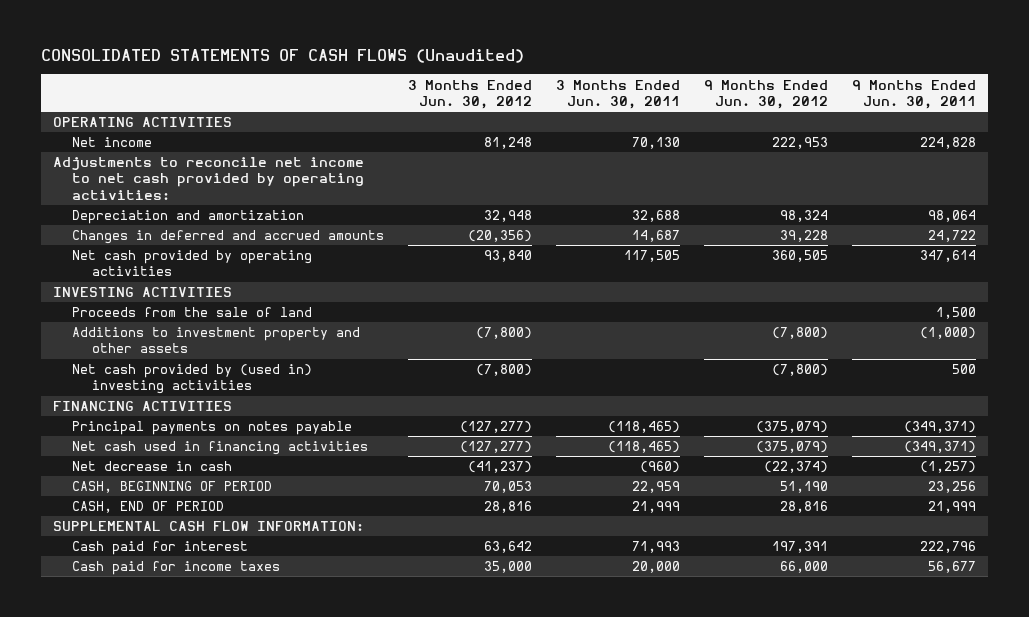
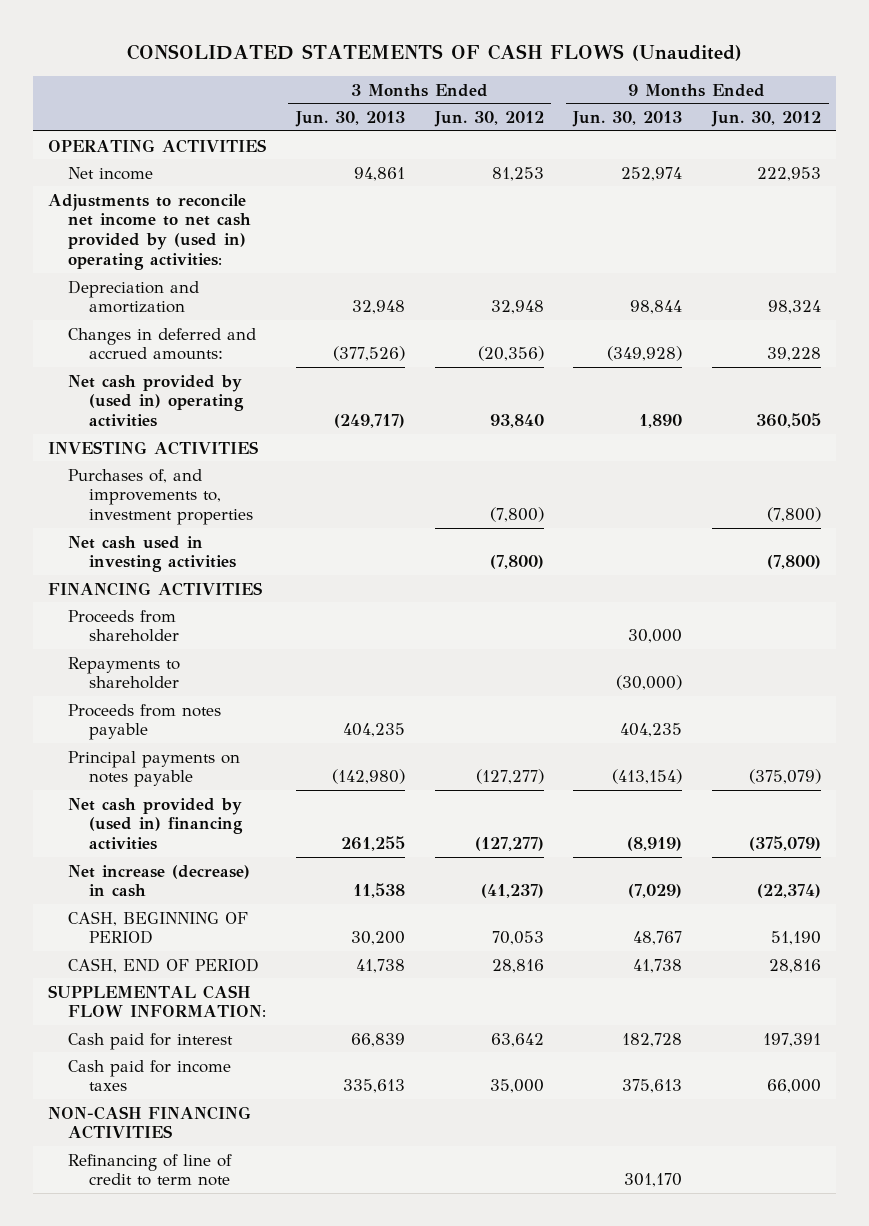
[556,79,681,109] 3 Months Ended Jun. 30, 2011 -> none
[851,79,976,109] 9 Months Ended Jun. 30, 2011 -> none
none -> [294,111,405,128] Jun. 30, 2013
none -> [572,111,683,128] Jun. 30, 2013
[484,137,533,150] 81,248 -> [491,166,544,181] 81,253
[53,157,365,200] Adjustments to reconcile net income to net cash provided by operating activities: -> [47,193,252,271] Adjustments to reconcile net income to net cash provided by (used in) operating activities:
[72,230,385,245] Changes in deferred and accrued amounts -> [68,327,257,361] Changes in deferred and accrued amounts:
[72,250,313,277] Net cash provided by operating activities -> [68,374,244,428] Net cash provided by (used in) operating activities
[72,307,313,318] Proceeds from the sale of land -> none
[72,327,361,354] Additions to investment property and other assets -> [68,468,253,526] Purchases of, and improvements to, investment properties
[72,364,313,395] Net cash provided by (used in) investing activities -> [68,535,236,573] Net cash used in investing activities
none -> [68,609,179,643] Proceeds from shareholder
none -> [68,656,181,690] Repayments to shareholder
none -> [68,703,222,741] Proceeds from notes payable
[72,441,369,456] Net cash used in financing activities -> [68,797,243,851] Net cash provided by (used in) financing activities
[72,461,233,472] Net decrease in cash -> [68,864,251,898] Net increase (decrease) in cash
none -> [47,1105,251,1140] NON-CASH FINANCING ACTIVITIES
none -> [68,1153,233,1187] Refinancing of line of credit to term note

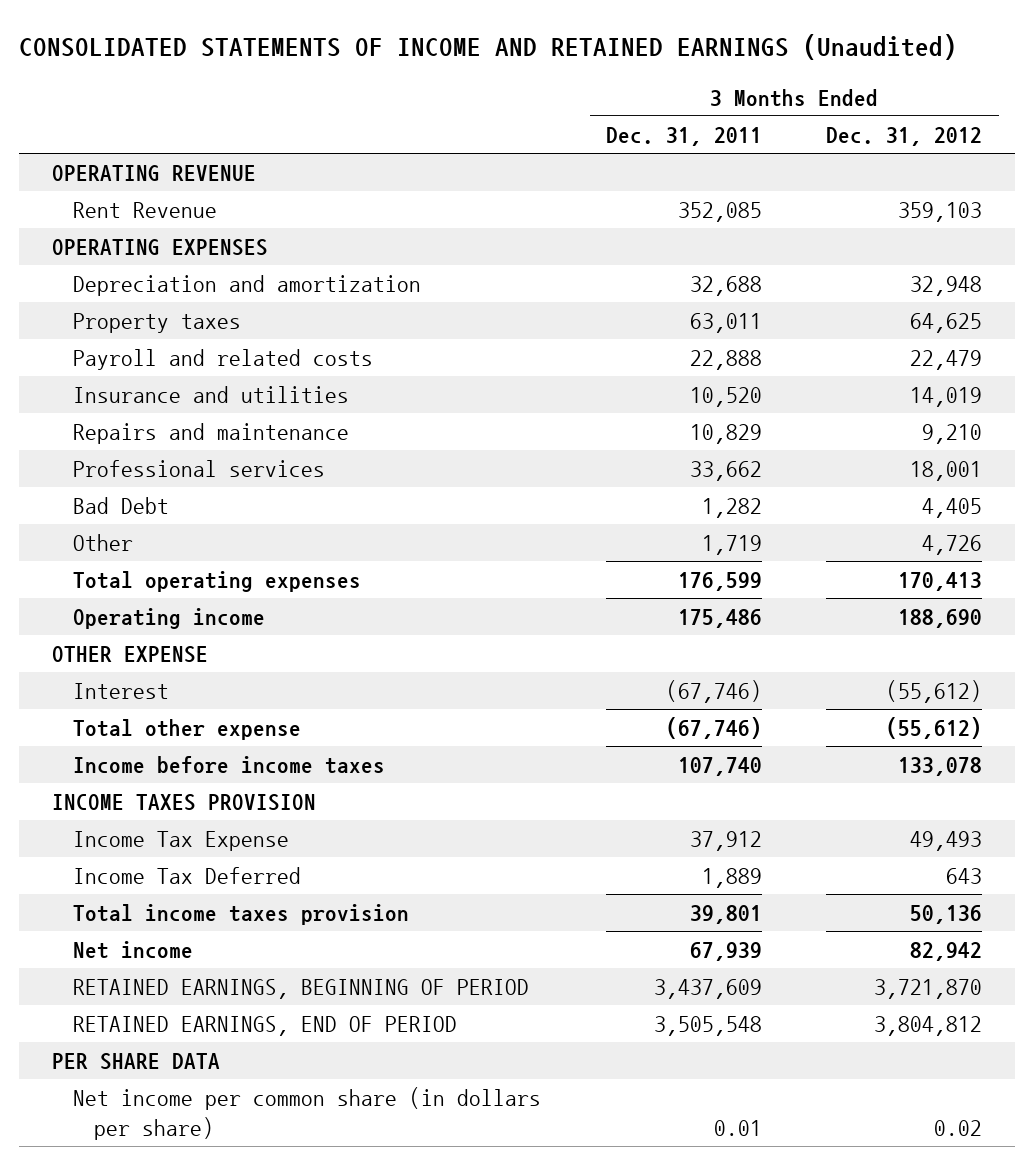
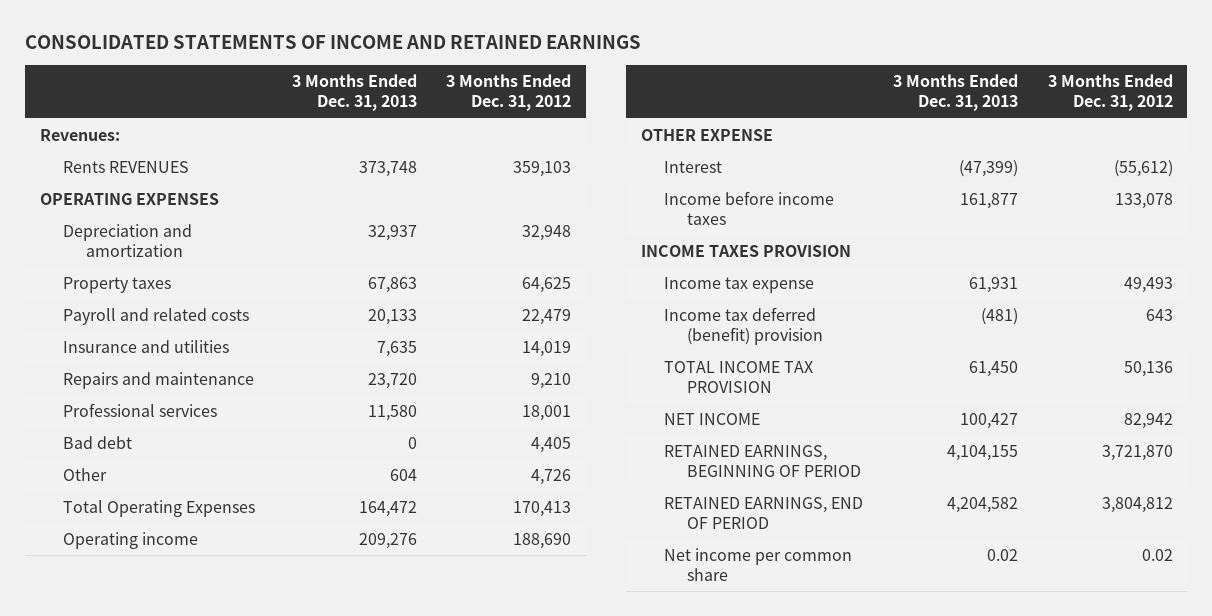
[19,34,958,61] CONSOLIDATED STATEMENTS OF INCOME AND RETAINED EARNINGS (Unaudited) -> [24,35,641,50] CONSOLIDATED STATEMENTS OF INCOME AND RETAINED EARNINGS
[605,127,762,147] Dec. 31, 2011 -> none
none -> [291,73,417,112] 3 Months Ended Dec. 31, 2013
[51,165,256,182] OPERATING REVENUE -> [39,128,120,141] Revenues:
[72,202,217,219] Rent Revenue -> [62,160,189,173] Rents REVENUES
[72,497,169,515] Bad Debt -> [62,435,132,449] Bad debt
[72,571,361,593] Total operating expenses -> [62,499,255,517] Total Operating Expenses
[72,719,301,741] Total other expense -> none
[72,831,289,852] Income Tax Expense -> [664,276,815,293] Income tax expense
[72,867,301,885] Income Tax Deferred -> [664,306,824,346] Income tax deferred (benefit) provision
[72,904,409,926] Total income taxes provision -> [664,360,814,394] TOTAL INCOME TAX PROVISION
[72,941,193,960] Net income -> [664,412,761,425] NET INCOME
[51,1053,220,1071] PER SHARE DATA -> none
[72,1087,541,1140] Net income per common share (in dollars per share) -> [664,547,853,582] Net income per common share

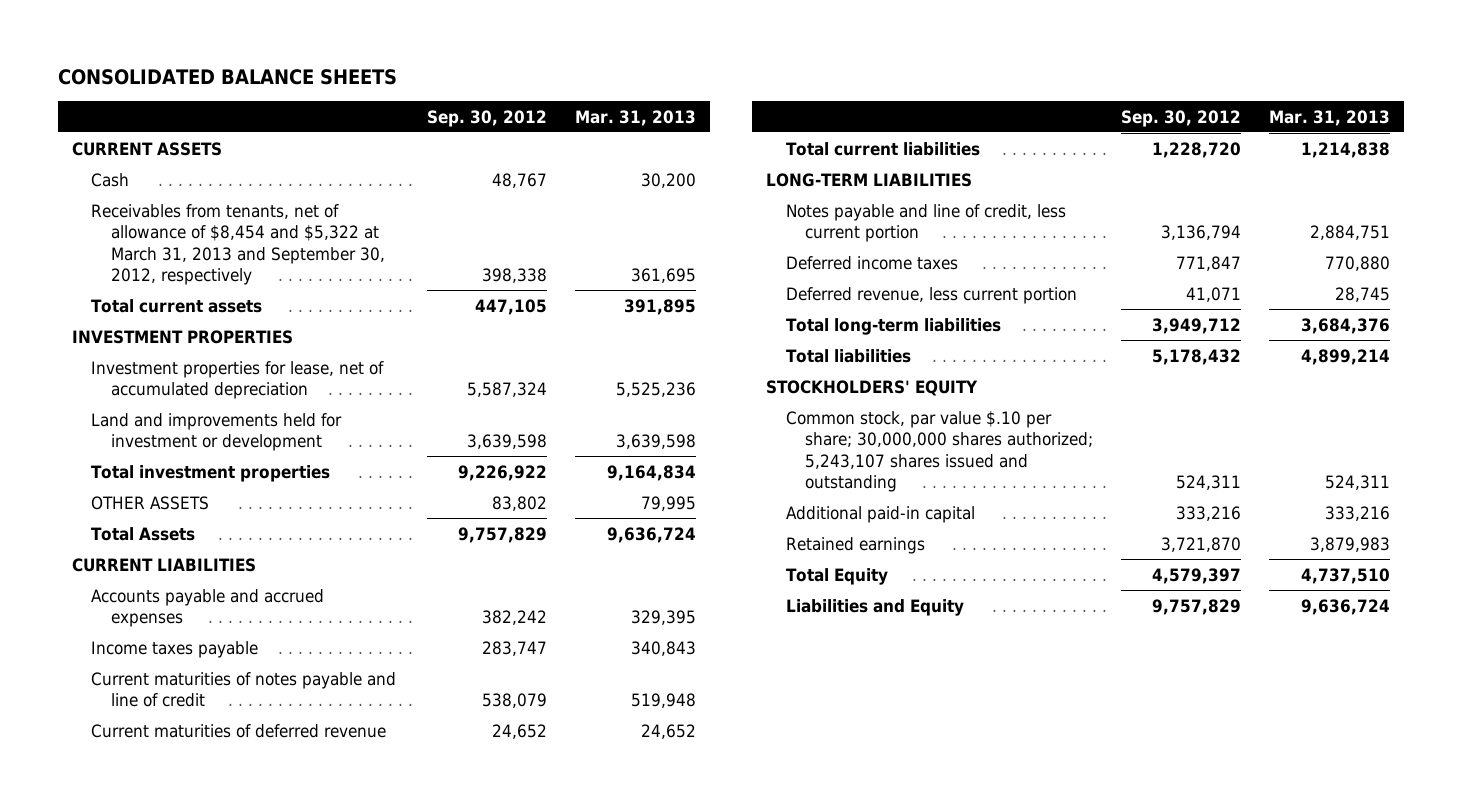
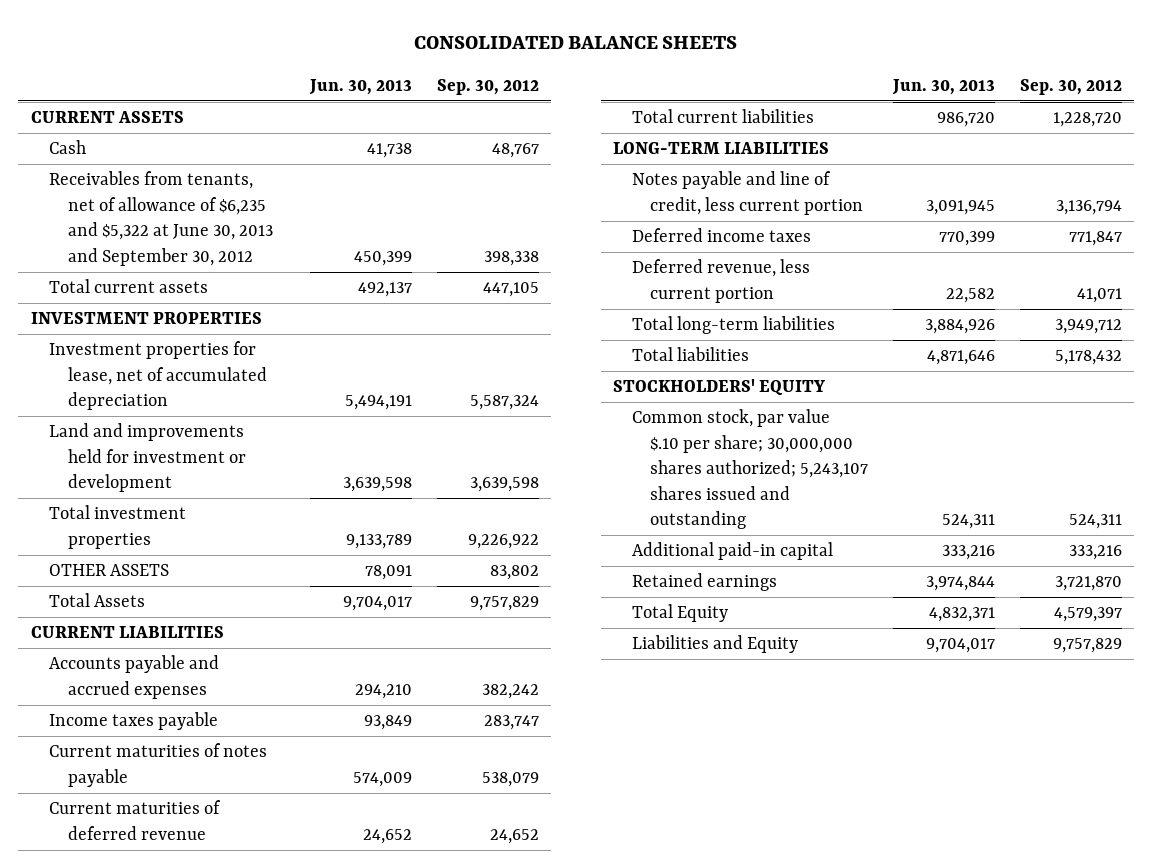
[574,109,696,126] Mar. 31, 2013 -> none
none -> [309,78,413,95] Jun. 30, 2013
[91,203,385,286] Receivables from tenants, net of allowance of $8,454 and $5,322 at March 31, 2013 and September 30, 2012, respectively -> [49,171,273,266] Receivables from tenants, net of allowance of $6,235 and $5,322 at June 30, 2013 and September 30, 2012
[91,671,397,708] Current maturities of notes payable and line of credit -> [49,743,268,787] Current maturities of notes payable

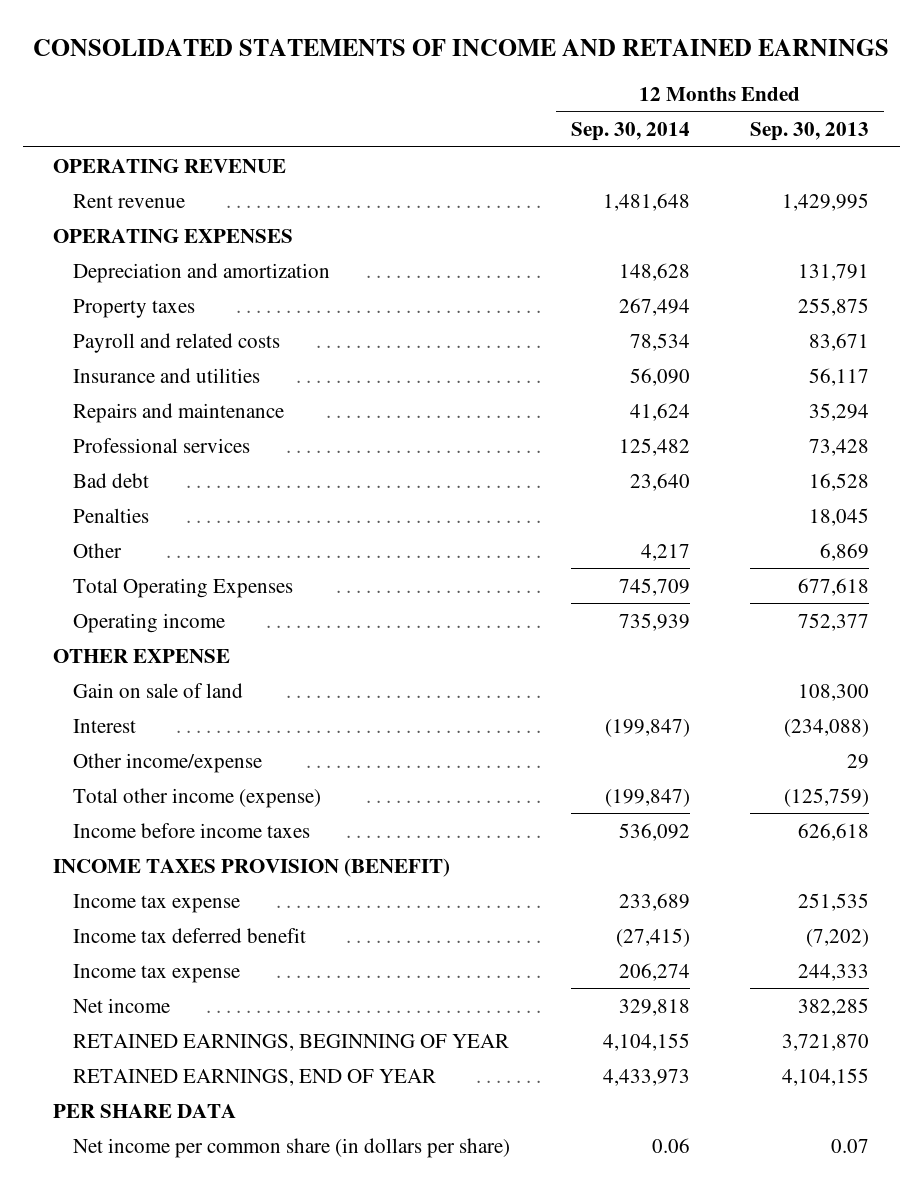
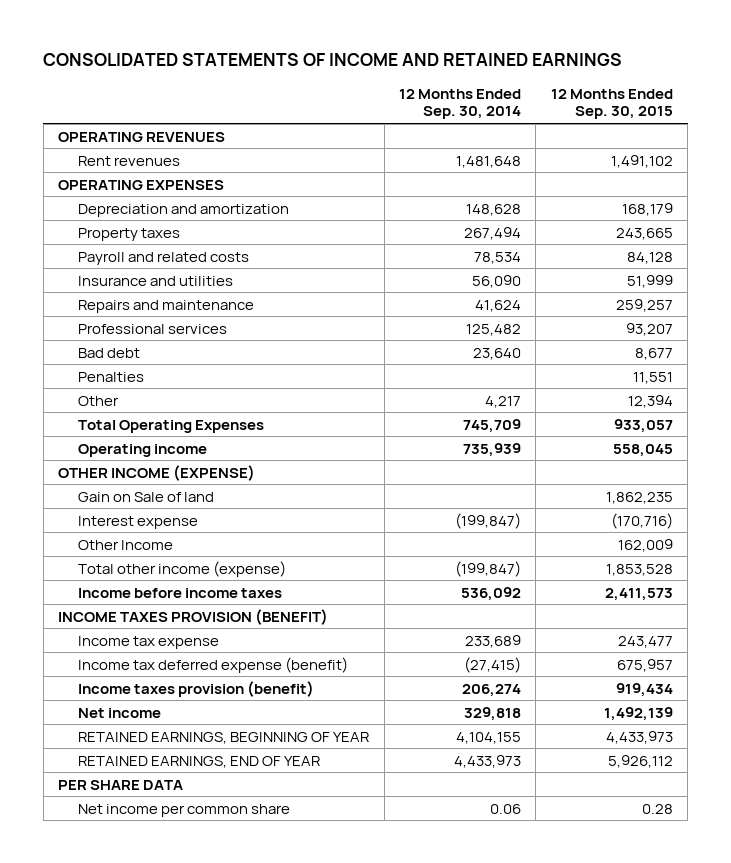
[750,122,870,142] Sep. 30, 2013 -> none
none -> [550,89,673,120] 12 Months Ended Sep. 30, 2015
[52,158,286,173] OPERATING REVENUE -> [57,131,225,142] OPERATING REVENUES
[73,193,186,208] Rent revenue -> [78,155,181,166] Rent revenues
[52,648,230,663] OTHER EXPENSE -> [57,464,255,481] OTHER INCOME (EXPENSE)
[73,682,244,698] Gain on sale of land -> [78,491,215,502] Gain on Sale of land
[73,718,137,733] Interest -> [78,515,199,529] Interest expense
[73,752,263,773] Other income/expense -> [78,539,174,550] Other Income
[73,927,307,943] Income tax deferred benefit -> [78,656,349,673] Income tax deferred expense (benefit)
[73,963,241,983] Income tax expense -> [78,680,315,697] Income taxes provision (benefit)
[73,1137,511,1158] Net income per common share (in dollars per share) -> [78,803,291,817] Net income per common share

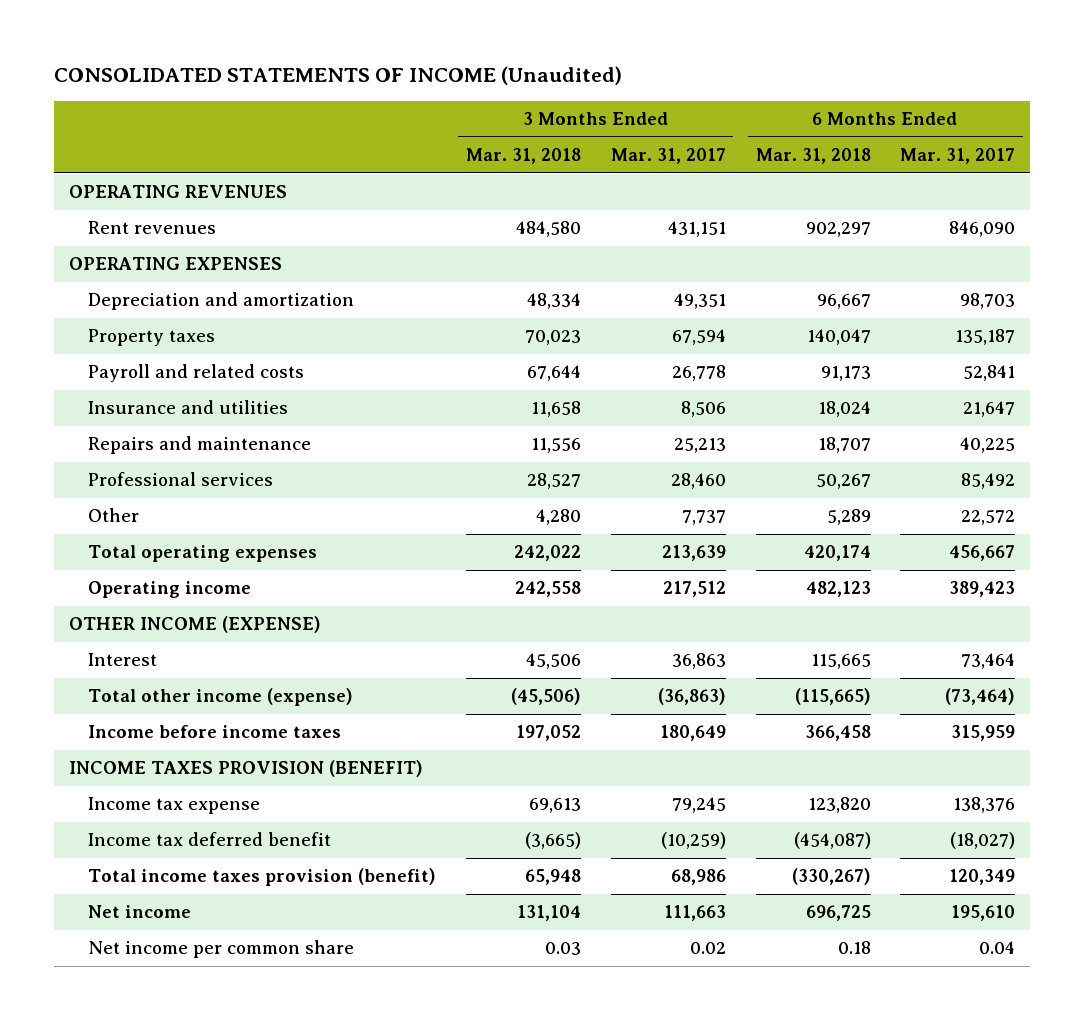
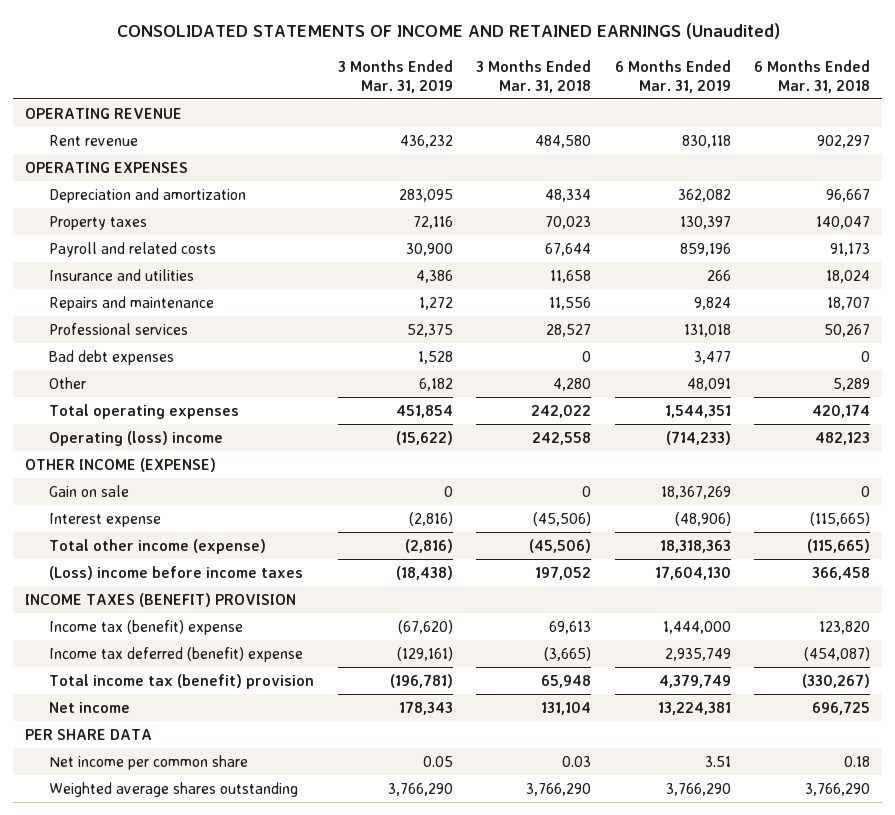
[53,66,622,86] CONSOLIDATED STATEMENTS OF INCOME (Unaudited) -> [116,23,780,40] CONSOLIDATED STATEMENTS OF INCOME AND RETAINED EARNINGS (Unaudited)
[610,148,726,165] Mar. 31, 2017 -> none
[900,148,1016,165] Mar. 31, 2017 -> none
none -> [337,60,453,93] 3 Months Ended Mar. 31, 2019
none -> [614,60,731,93] 6 Months Ended Mar. 31, 2019
[68,185,287,199] OPERATING REVENUES -> none
none -> [24,107,182,119] OPERATING REVENUE
[87,221,216,235] Rent revenues -> [49,134,139,146] Rent revenue
none -> [49,349,175,365] Bad debt expenses
[87,581,251,599] Operating income -> [49,430,224,446] Operating (loss) income
none -> [49,484,130,497] Gain on sale
[87,653,157,667] Interest -> [49,512,162,527] Interest expense
[525,653,581,670] 45,506 -> [533,511,592,526] (45,506)
[810,654,871,670] 115,665 -> [810,511,871,526] (115,665)
[87,725,341,739] Income before income taxes -> [49,565,304,580] (Loss) income before income taxes
[68,760,423,778] INCOME TAXES PROVISION (BENEFIT) -> [24,592,296,607] INCOME TAXES (BENEFIT) PROVISION
[87,797,260,815] Income tax expense -> [49,619,244,635] Income tax (benefit) expense
[87,832,331,847] Income tax deferred benefit -> [49,646,304,662] Income tax deferred (benefit) expense
[87,868,436,887] Total income taxes provision (benefit) -> [49,673,315,689] Total income tax (benefit) provision
none -> [24,728,152,740] PER SHARE DATA
none -> [49,781,299,797] Weighted average shares outstanding

